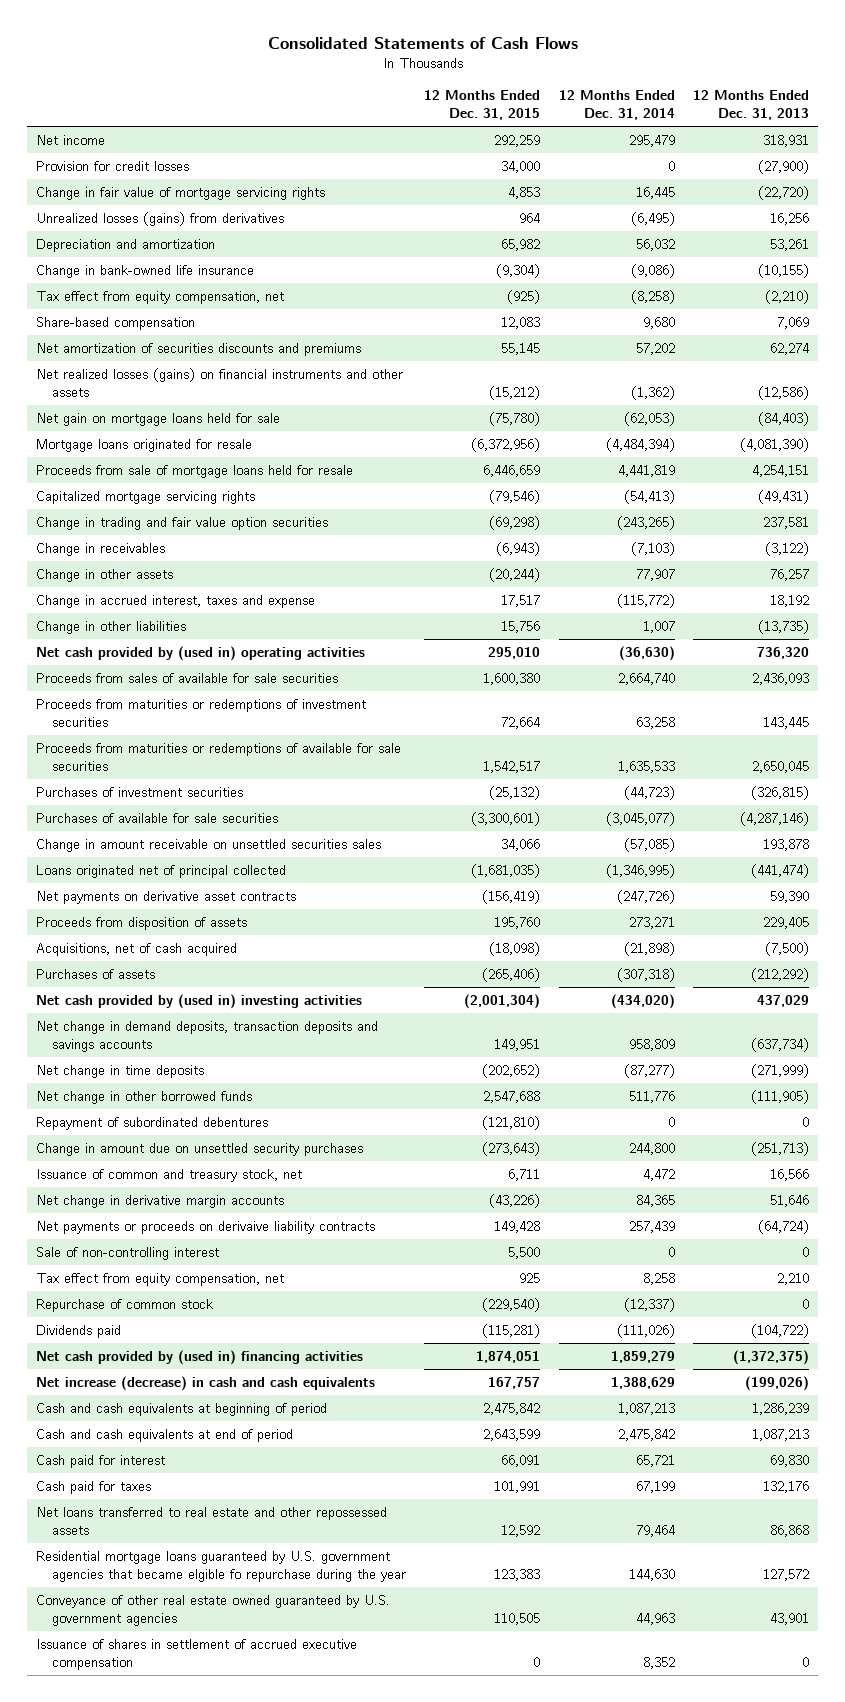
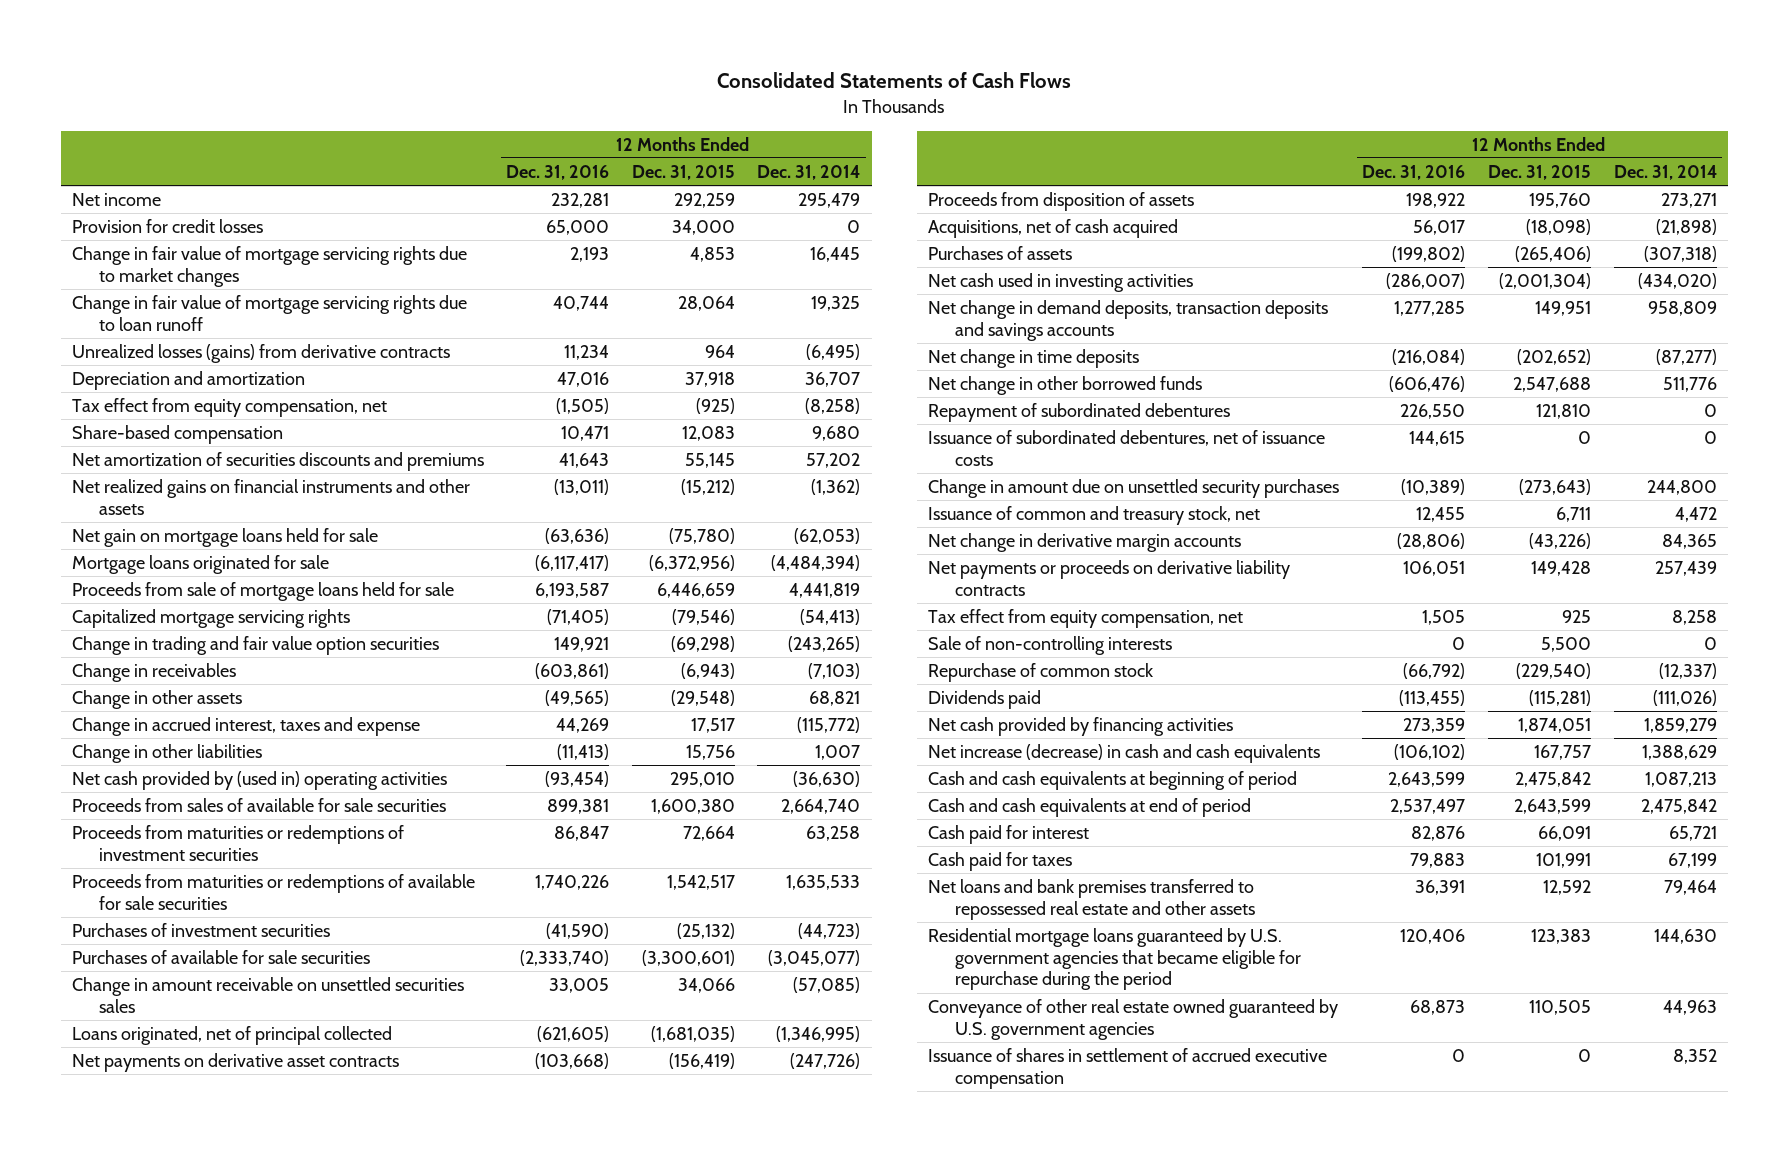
[693,90,810,121] 12 Months Ended Dec. 31, 2013 -> none
none -> [506,164,610,180] Dec. 31, 2016
[36,264,255,278] Change in bank-owned life insurance -> none
[36,186,326,200] Change in fair value of mortgage servicing rights -> [71,245,467,287] Change in fair value of mortgage servicing rights due to market changes
none -> [71,294,467,331] Change in fair value of mortgage servicing rights due to loan runoff
[36,211,285,226] Unrealized losses (gains) from derivatives -> [71,343,450,363] Unrealized losses (gains) from derivative contracts
[501,238,541,251] 65,982 -> [684,371,735,387] 37,918
[635,238,675,251] 56,032 -> [805,371,861,387] 36,707
[36,367,404,397] Net realized losses (gains) on financial instruments and other assets -> [71,478,470,515] Net realized gains on financial instruments and other assets
[36,438,253,452] Mortgage loans originated for resale -> [71,554,329,574] Mortgage loans originated for sale
[36,464,354,478] Proceeds from sale of mortgage loans held for resale -> [71,581,454,601] Proceeds from sale of mortgage loans held for sale
[489,567,541,582] (20,244) -> [670,689,735,706] (29,548)
[635,568,675,581] 77,907 -> [809,690,861,706] 68,821
[36,864,287,878] Loans originated net of principal collected -> [71,1025,392,1045] Loans originated, net of principal collected
[36,993,363,1009] Net cash provided by (used in) investing activities -> [927,272,1193,292] Net cash used in investing activities
[482,1115,541,1130] (121,810) -> [1535,403,1591,419] 121,810
none -> [927,429,1325,466] Issuance of subordinated debentures, net of issuance costs
[36,1246,220,1260] Sale of non-controlling interest -> none
[36,1220,376,1234] Net payments or proceeds on derivaive liability contracts -> [927,559,1290,596] Net payments or proceeds on derivative liability contracts
none -> [927,635,1172,655] Sale of non-controlling interests
[36,1349,364,1365] Net cash provided by (used in) financing activities -> [927,716,1233,736] Net cash provided by financing activities
[36,1506,388,1535] Net loans transferred to real estate and other repossessed assets -> [927,878,1256,920] Net loans and bank premises transferred to repossessed real estate and other assets
[36,1550,407,1582] Residential mortgage loans guaranteed by U.S. government agencies that became elgible fo repurchase during the year -> [927,927,1302,991] Residential mortgage loans guaranteed by U.S. government agencies that became eligible for repurchase during the period

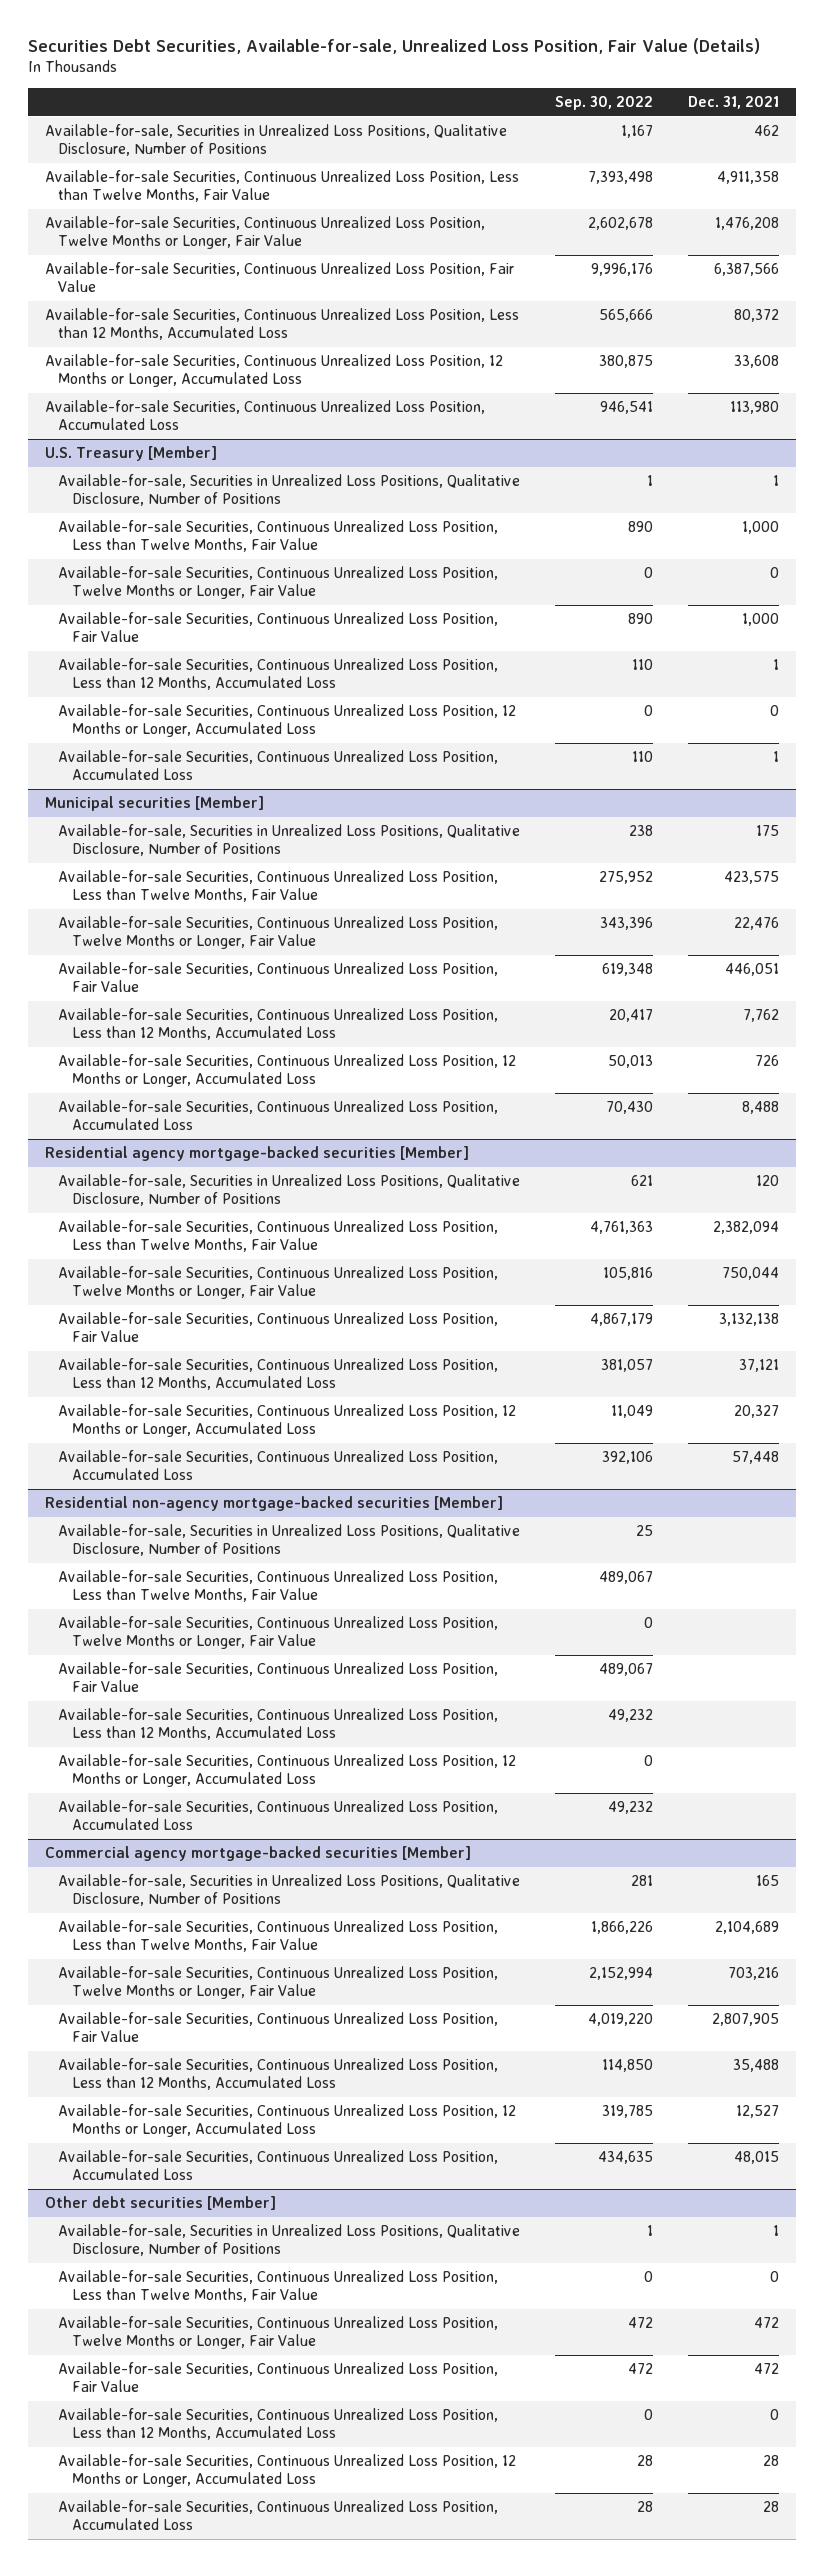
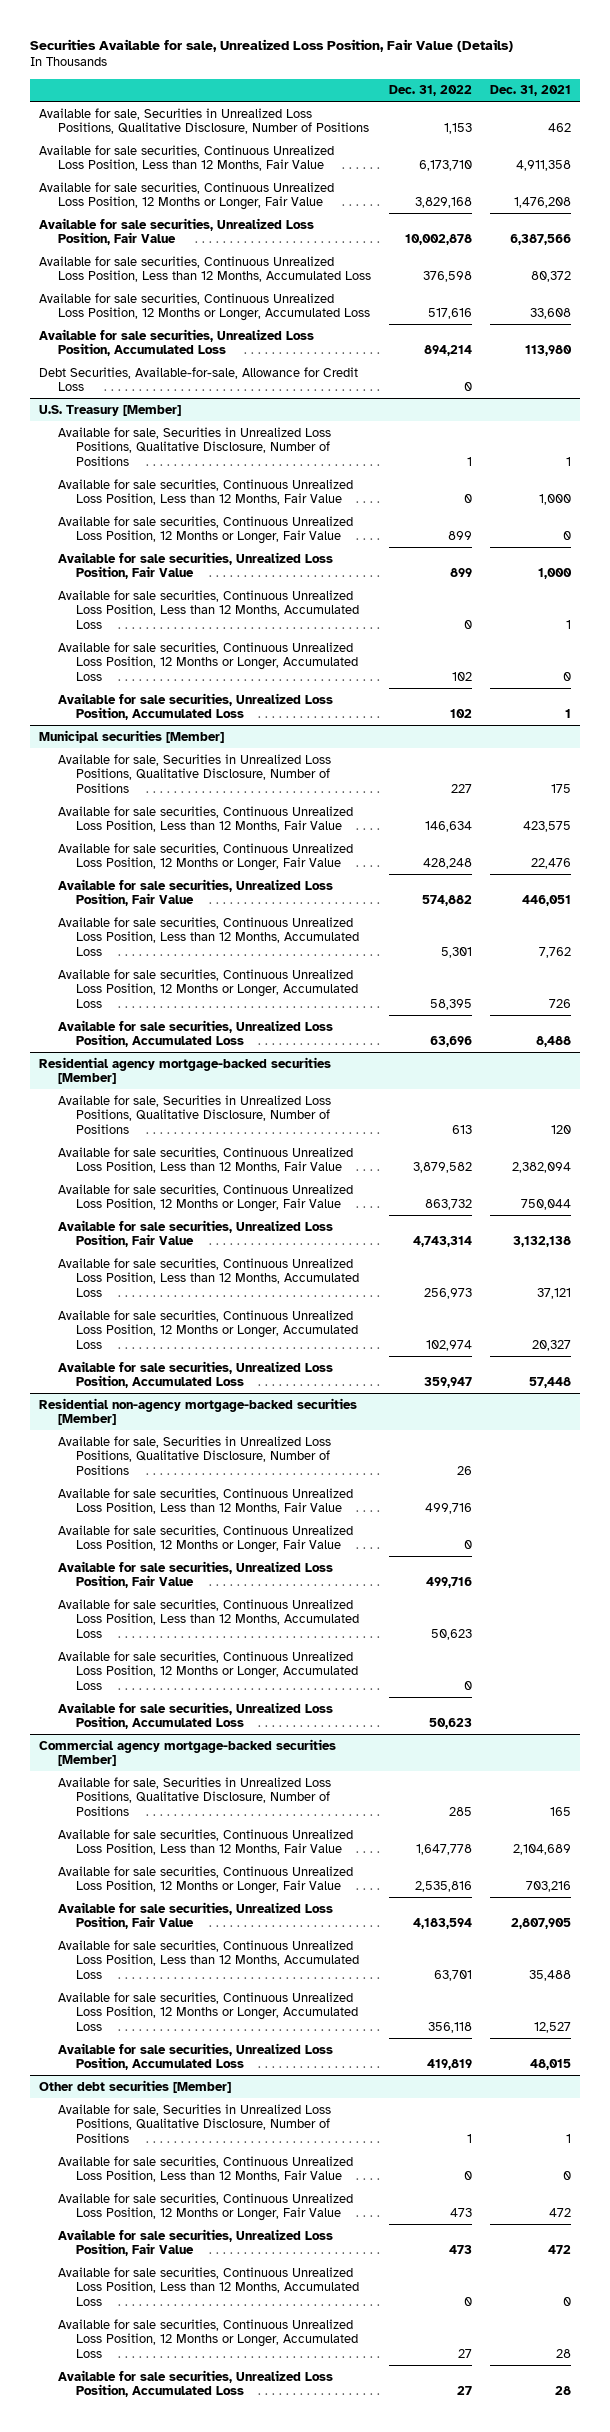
[27,37,760,54] Securities Debt Securities, Available-for-sale, Unrealized Loss Position, Fair Value (Details) -> [30,38,514,52] Securities Available for sale, Unrealized Loss Position, Fair Value (Details)
[554,95,653,110] Sep. 30, 2022 -> none
none -> [388,85,472,97] Dec. 31, 2022
[44,124,507,157] Available-for-sale, Securities in Unrealized Loss Positions, Qualitative Disclosure, Number of Positions -> [39,107,369,135] Available for sale, Securities in Unrealized Loss Positions, Qualitative Disclosure, Number of Positions
[44,170,519,203] Available-for-sale Securities, Continuous Unrealized Loss Position, Less than Twelve Months, Fair Value -> [39,144,335,172] Available for sale securities, Continuous Unrealized Loss Position, Less than 12 Months, Fair Value
[44,216,485,250] Available-for-sale Securities, Continuous Unrealized Loss Position, Twelve Months or Longer, Fair Value -> [39,181,335,211] Available for sale securities, Continuous Unrealized Loss Position, 12 Months or Longer, Fair Value
[44,262,514,293] Available-for-sale Securities, Continuous Unrealized Loss Position, Fair Value -> [39,217,315,246] Available for sale securities, Unrealized Loss Position, Fair Value
[44,308,519,341] Available-for-sale Securities, Continuous Unrealized Loss Position, Less than 12 Months, Accumulated Loss -> [39,255,371,283] Available for sale securities, Continuous Unrealized Loss Position, Less than 12 Months, Accumulated Loss
[44,354,503,388] Available-for-sale Securities, Continuous Unrealized Loss Position, 12 Months or Longer, Accumulated Loss -> [39,292,370,322] Available for sale securities, Continuous Unrealized Loss Position, 12 Months or Longer, Accumulated Loss
[44,400,485,431] Available-for-sale Securities, Continuous Unrealized Loss Position, Accumulated Loss -> [39,328,315,357] Available for sale securities, Unrealized Loss Position, Accumulated Loss
none -> [39,366,359,392] Debt Securities, Available-for-sale, Allowance for Credit Loss
[58,474,521,507] Available-for-sale, Securities in Unrealized Loss Positions, Qualitative Disclosure, Number of Positions -> [57,426,331,466] Available for sale, Securities in Unrealized Loss Positions, Qualitative Disclosure, Number of Positions
[58,520,499,553] Available-for-sale Securities, Continuous Unrealized Loss Position, Less than Twelve Months, Fair Value -> [57,478,353,506] Available for sale securities, Continuous Unrealized Loss Position, Less than 12 Months, Fair Value
[58,566,499,600] Available-for-sale Securities, Continuous Unrealized Loss Position, Twelve Months or Longer, Fair Value -> [57,515,353,545] Available for sale securities, Continuous Unrealized Loss Position, 12 Months or Longer, Fair Value
[58,612,499,643] Available-for-sale Securities, Continuous Unrealized Loss Position, Fair Value -> [57,551,333,580] Available for sale securities, Unrealized Loss Position, Fair Value
[58,658,499,691] Available-for-sale Securities, Continuous Unrealized Loss Position, Less than 12 Months, Accumulated Loss -> [57,589,360,629] Available for sale securities, Continuous Unrealized Loss Position, Less than 12 Months, Accumulated Loss
[58,704,517,738] Available-for-sale Securities, Continuous Unrealized Loss Position, 12 Months or Longer, Accumulated Loss -> [57,641,359,681] Available for sale securities, Continuous Unrealized Loss Position, 12 Months or Longer, Accumulated Loss
[58,750,499,781] Available-for-sale Securities, Continuous Unrealized Loss Position, Accumulated Loss -> [57,692,333,721] Available for sale securities, Unrealized Loss Position, Accumulated Loss
[58,824,521,857] Available-for-sale, Securities in Unrealized Loss Positions, Qualitative Disclosure, Number of Positions -> [57,753,331,793] Available for sale, Securities in Unrealized Loss Positions, Qualitative Disclosure, Number of Positions
[58,870,499,903] Available-for-sale Securities, Continuous Unrealized Loss Position, Less than Twelve Months, Fair Value -> [57,805,353,833] Available for sale securities, Continuous Unrealized Loss Position, Less than 12 Months, Fair Value
[58,916,499,950] Available-for-sale Securities, Continuous Unrealized Loss Position, Twelve Months or Longer, Fair Value -> [57,842,353,872] Available for sale securities, Continuous Unrealized Loss Position, 12 Months or Longer, Fair Value
[58,962,499,993] Available-for-sale Securities, Continuous Unrealized Loss Position, Fair Value -> [57,878,333,907] Available for sale securities, Unrealized Loss Position, Fair Value
[58,1008,499,1041] Available-for-sale Securities, Continuous Unrealized Loss Position, Less than 12 Months, Accumulated Loss -> [57,916,360,956] Available for sale securities, Continuous Unrealized Loss Position, Less than 12 Months, Accumulated Loss
[58,1054,517,1088] Available-for-sale Securities, Continuous Unrealized Loss Position, 12 Months or Longer, Accumulated Loss -> [57,968,359,1008] Available for sale securities, Continuous Unrealized Loss Position, 12 Months or Longer, Accumulated Loss
[58,1100,499,1131] Available-for-sale Securities, Continuous Unrealized Loss Position, Accumulated Loss -> [57,1019,333,1048] Available for sale securities, Unrealized Loss Position, Accumulated Loss
[58,1174,521,1207] Available-for-sale, Securities in Unrealized Loss Positions, Qualitative Disclosure, Number of Positions -> [57,1094,331,1134] Available for sale, Securities in Unrealized Loss Positions, Qualitative Disclosure, Number of Positions
[58,1220,499,1253] Available-for-sale Securities, Continuous Unrealized Loss Position, Less than Twelve Months, Fair Value -> [57,1146,353,1174] Available for sale securities, Continuous Unrealized Loss Position, Less than 12 Months, Fair Value
[58,1266,499,1300] Available-for-sale Securities, Continuous Unrealized Loss Position, Twelve Months or Longer, Fair Value -> [57,1183,353,1213] Available for sale securities, Continuous Unrealized Loss Position, 12 Months or Longer, Fair Value
[58,1312,499,1343] Available-for-sale Securities, Continuous Unrealized Loss Position, Fair Value -> [57,1219,333,1248] Available for sale securities, Unrealized Loss Position, Fair Value
[58,1358,499,1391] Available-for-sale Securities, Continuous Unrealized Loss Position, Less than 12 Months, Accumulated Loss -> [57,1257,360,1297] Available for sale securities, Continuous Unrealized Loss Position, Less than 12 Months, Accumulated Loss
[58,1404,517,1438] Available-for-sale Securities, Continuous Unrealized Loss Position, 12 Months or Longer, Accumulated Loss -> [57,1309,359,1349] Available for sale securities, Continuous Unrealized Loss Position, 12 Months or Longer, Accumulated Loss
[58,1450,499,1481] Available-for-sale Securities, Continuous Unrealized Loss Position, Accumulated Loss -> [57,1360,333,1389] Available for sale securities, Unrealized Loss Position, Accumulated Loss
[58,1524,521,1557] Available-for-sale, Securities in Unrealized Loss Positions, Qualitative Disclosure, Number of Positions -> [57,1435,331,1475] Available for sale, Securities in Unrealized Loss Positions, Qualitative Disclosure, Number of Positions
[58,1570,499,1603] Available-for-sale Securities, Continuous Unrealized Loss Position, Less than Twelve Months, Fair Value -> [57,1487,353,1515] Available for sale securities, Continuous Unrealized Loss Position, Less than 12 Months, Fair Value
[58,1616,499,1650] Available-for-sale Securities, Continuous Unrealized Loss Position, Twelve Months or Longer, Fair Value -> [57,1524,353,1554] Available for sale securities, Continuous Unrealized Loss Position, 12 Months or Longer, Fair Value
[58,1662,499,1693] Available-for-sale Securities, Continuous Unrealized Loss Position, Fair Value -> [57,1560,333,1589] Available for sale securities, Unrealized Loss Position, Fair Value
[58,1708,499,1741] Available-for-sale Securities, Continuous Unrealized Loss Position, Less than 12 Months, Accumulated Loss -> [57,1598,360,1638] Available for sale securities, Continuous Unrealized Loss Position, Less than 12 Months, Accumulated Loss
[58,1754,517,1788] Available-for-sale Securities, Continuous Unrealized Loss Position, 12 Months or Longer, Accumulated Loss -> [57,1650,359,1690] Available for sale securities, Continuous Unrealized Loss Position, 12 Months or Longer, Accumulated Loss
[58,1800,499,1831] Available-for-sale Securities, Continuous Unrealized Loss Position, Accumulated Loss -> [57,1701,333,1730] Available for sale securities, Unrealized Loss Position, Accumulated Loss
[58,1874,521,1907] Available-for-sale, Securities in Unrealized Loss Positions, Qualitative Disclosure, Number of Positions -> [57,1776,331,1816] Available for sale, Securities in Unrealized Loss Positions, Qualitative Disclosure, Number of Positions
[58,1920,499,1953] Available-for-sale Securities, Continuous Unrealized Loss Position, Less than Twelve Months, Fair Value -> [57,1828,353,1856] Available for sale securities, Continuous Unrealized Loss Position, Less than 12 Months, Fair Value
[58,1966,499,2000] Available-for-sale Securities, Continuous Unrealized Loss Position, Twelve Months or Longer, Fair Value -> [57,1865,353,1895] Available for sale securities, Continuous Unrealized Loss Position, 12 Months or Longer, Fair Value
[58,2012,499,2043] Available-for-sale Securities, Continuous Unrealized Loss Position, Fair Value -> [57,1901,333,1930] Available for sale securities, Unrealized Loss Position, Fair Value
[58,2058,499,2091] Available-for-sale Securities, Continuous Unrealized Loss Position, Less than 12 Months, Accumulated Loss -> [57,1939,360,1979] Available for sale securities, Continuous Unrealized Loss Position, Less than 12 Months, Accumulated Loss
[58,2104,517,2138] Available-for-sale Securities, Continuous Unrealized Loss Position, 12 Months or Longer, Accumulated Loss -> [57,1991,359,2031] Available for sale securities, Continuous Unrealized Loss Position, 12 Months or Longer, Accumulated Loss
[58,2150,499,2181] Available-for-sale Securities, Continuous Unrealized Loss Position, Accumulated Loss -> [57,2042,333,2071] Available for sale securities, Unrealized Loss Position, Accumulated Loss
[58,2224,521,2257] Available-for-sale, Securities in Unrealized Loss Positions, Qualitative Disclosure, Number of Positions -> [57,2103,331,2143] Available for sale, Securities in Unrealized Loss Positions, Qualitative Disclosure, Number of Positions
[58,2270,499,2303] Available-for-sale Securities, Continuous Unrealized Loss Position, Less than Twelve Months, Fair Value -> [57,2155,353,2183] Available for sale securities, Continuous Unrealized Loss Position, Less than 12 Months, Fair Value
[58,2316,499,2350] Available-for-sale Securities, Continuous Unrealized Loss Position, Twelve Months or Longer, Fair Value -> [57,2192,353,2222] Available for sale securities, Continuous Unrealized Loss Position, 12 Months or Longer, Fair Value
[58,2362,499,2393] Available-for-sale Securities, Continuous Unrealized Loss Position, Fair Value -> [57,2228,333,2257] Available for sale securities, Unrealized Loss Position, Fair Value
[58,2408,499,2441] Available-for-sale Securities, Continuous Unrealized Loss Position, Less than 12 Months, Accumulated Loss -> [57,2266,360,2306] Available for sale securities, Continuous Unrealized Loss Position, Less than 12 Months, Accumulated Loss
[58,2454,517,2488] Available-for-sale Securities, Continuous Unrealized Loss Position, 12 Months or Longer, Accumulated Loss -> [57,2318,359,2358] Available for sale securities, Continuous Unrealized Loss Position, 12 Months or Longer, Accumulated Loss
[58,2500,499,2531] Available-for-sale Securities, Continuous Unrealized Loss Position, Accumulated Loss -> [57,2369,333,2398] Available for sale securities, Unrealized Loss Position, Accumulated Loss

